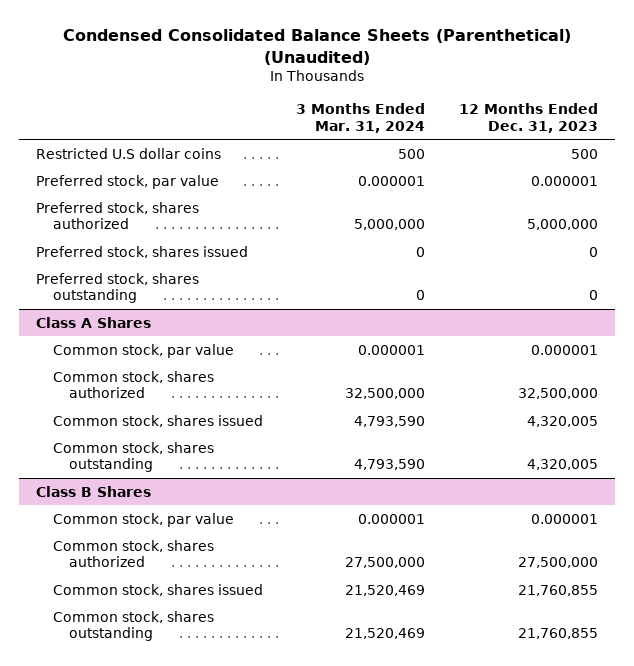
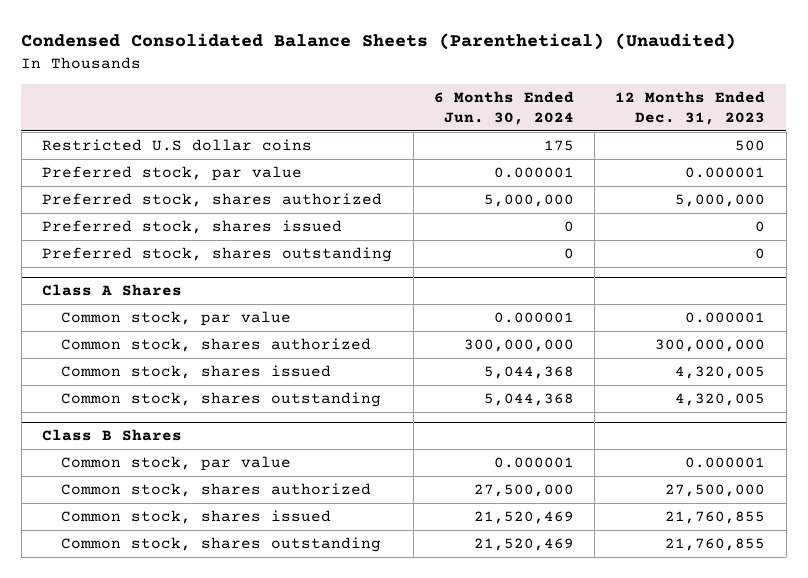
[296,103,426,134] 3 Months Ended Mar. 31, 2024 -> none
none -> [433,90,574,126] 6 Months Ended Jun. 30, 2024
[517,388,598,400] 32,500,000 -> [655,339,766,353] 300,000,000

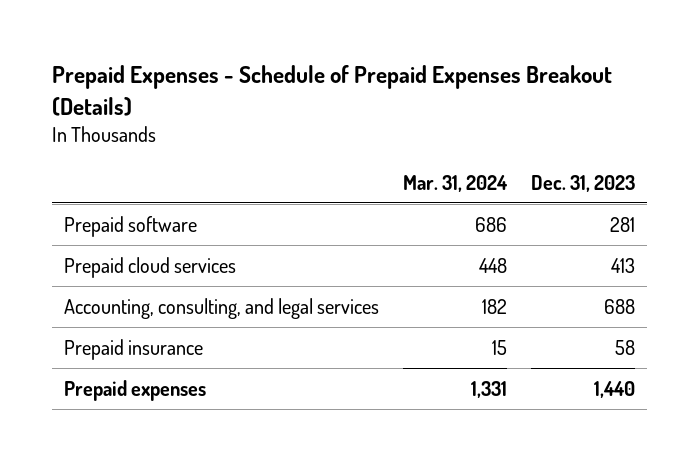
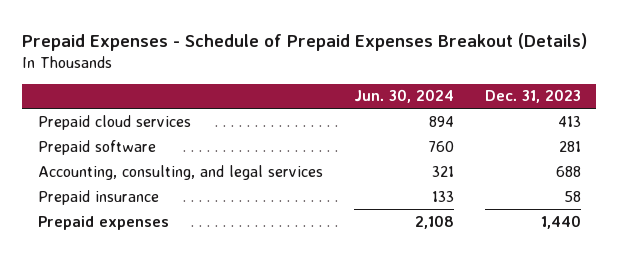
[402,174,508,192] Mar. 31, 2024 -> none
none -> [353,89,454,104] Jun. 30, 2024
[64,215,198,237] Prepaid software -> [37,139,156,155] Prepaid software

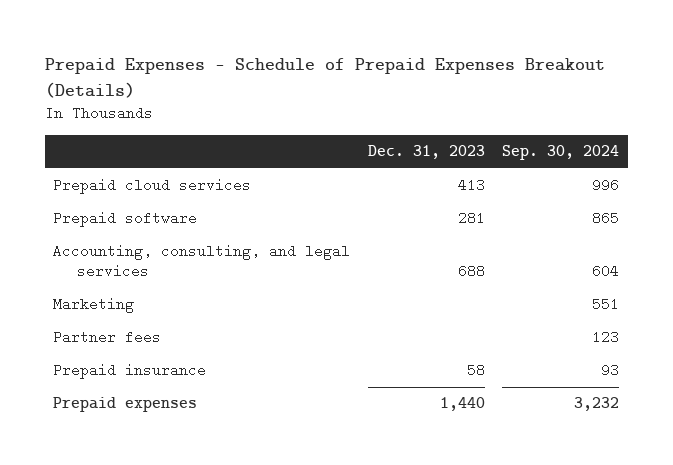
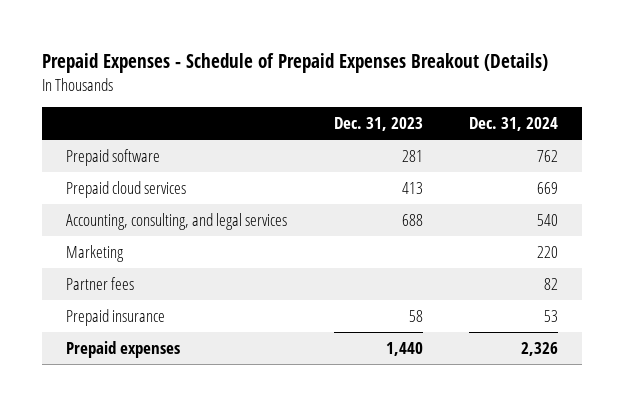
[502,145,620,161] Sep. 30, 2024 -> none
none -> [469,117,559,132] Dec. 31, 2024
[53,178,252,195] Prepaid cloud services -> [65,180,186,198] Prepaid cloud services

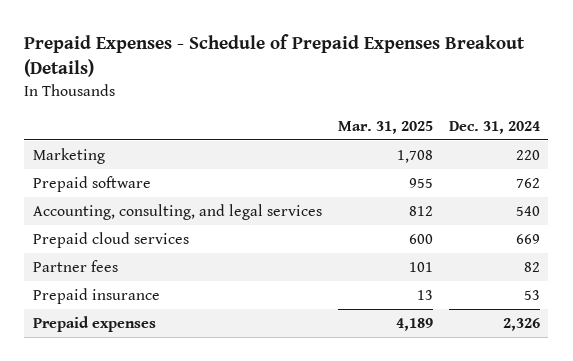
[333,117,423,132] Dec. 31, 2023 -> none
none -> [337,120,433,134] Mar. 31, 2025
[65,244,124,262] Marketing -> [32,147,105,164] Marketing
[65,180,186,198] Prepaid cloud services -> [32,231,189,248] Prepaid cloud services

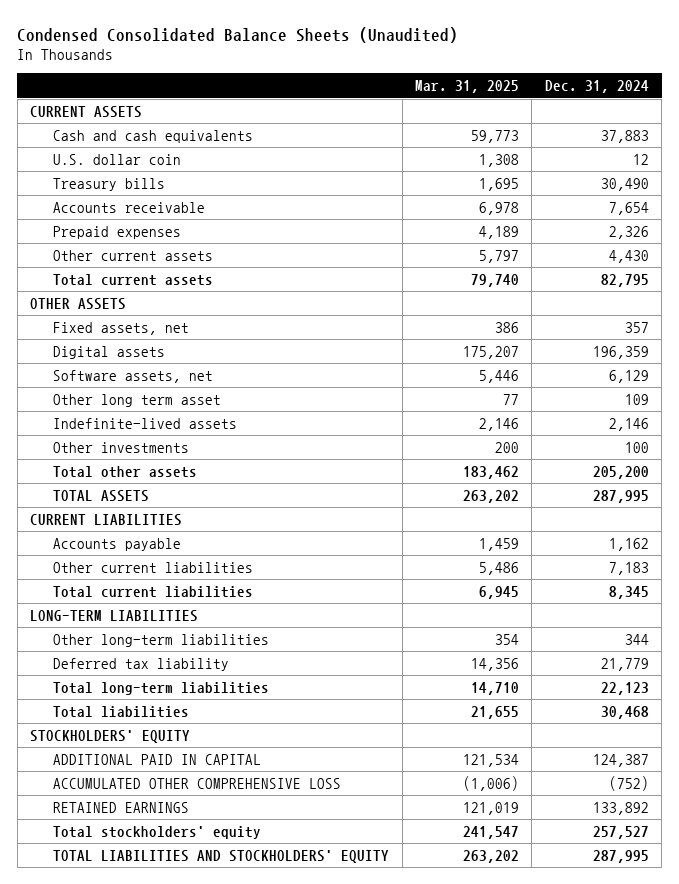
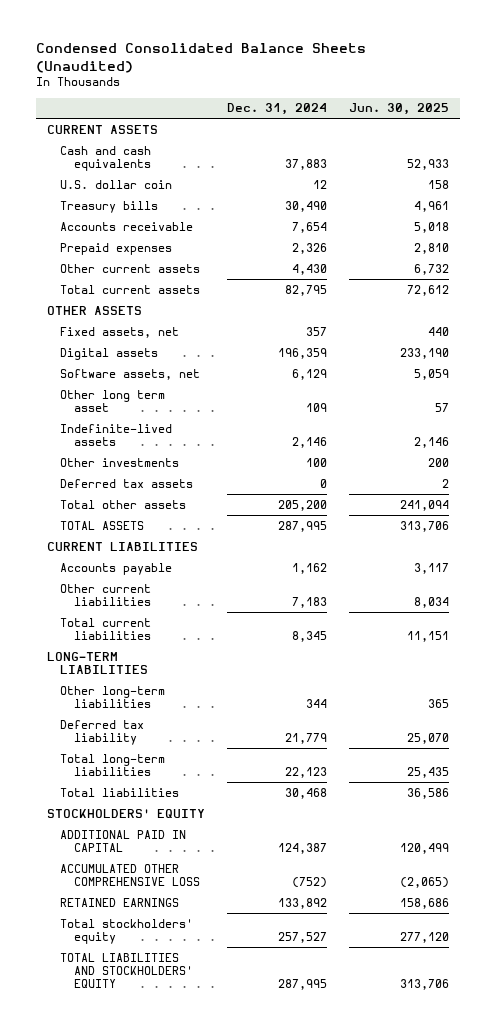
[414,80,519,94] Mar. 31, 2025 -> none
none -> [348,103,449,116] Jun. 30, 2025
none -> [60,478,194,488] Deferred tax assets

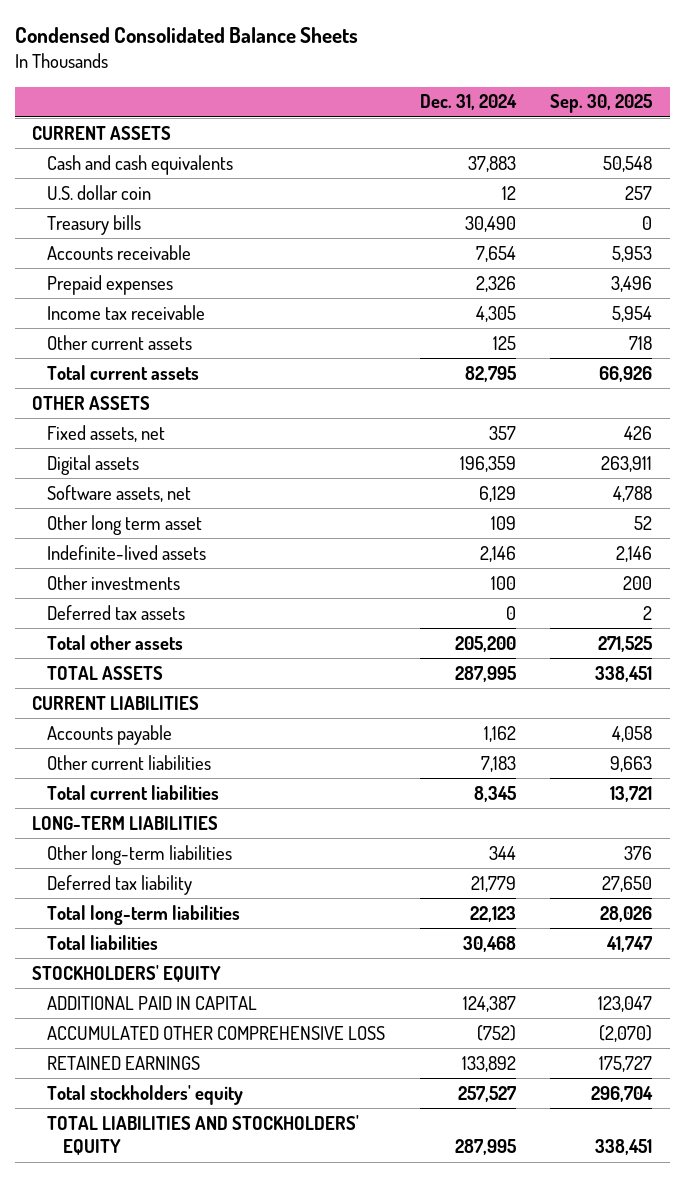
[35,43,366,73] Condensed Consolidated Balance Sheets (Unaudited) -> [14,27,358,44] Condensed Consolidated Balance Sheets
[348,103,449,116] Jun. 30, 2025 -> none
none -> [550,94,653,114] Sep. 30, 2025
none -> [47,304,206,320] Income tax receivable
[291,263,327,275] 4,430 -> [492,335,516,350] 125

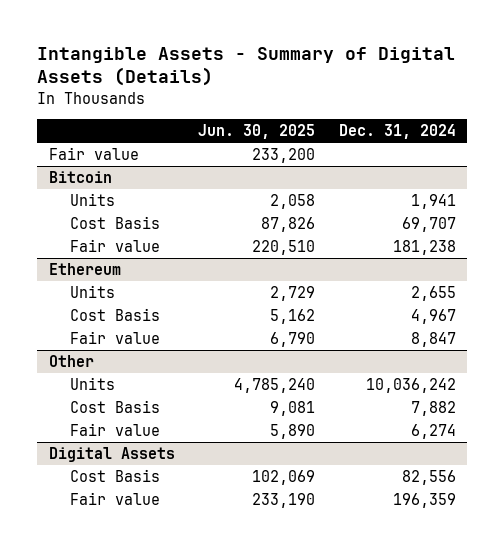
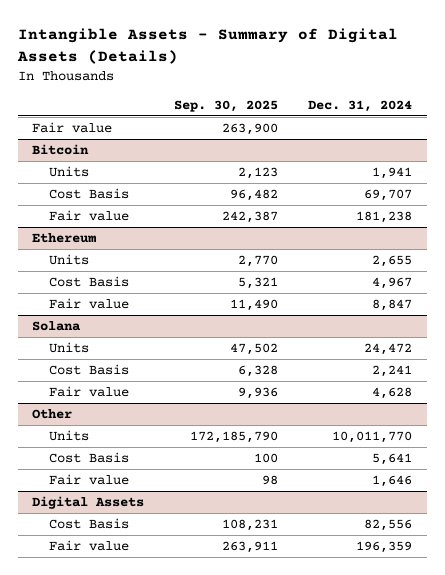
[198,123,316,139] Jun. 30, 2025 -> none
none -> [174,99,279,112] Sep. 30, 2025
none -> [32,320,82,331] Solana
none -> [49,341,90,353] Units
none -> [49,363,130,375] Cost Basis
none -> [49,385,130,397] Fair value
[365,378,456,394] 10,036,242 -> [332,430,413,443] 10,011,770
[410,401,456,417] 7,882 -> [372,452,413,465] 5,641
[410,424,456,440] 6,274 -> [372,474,413,487] 1,646

